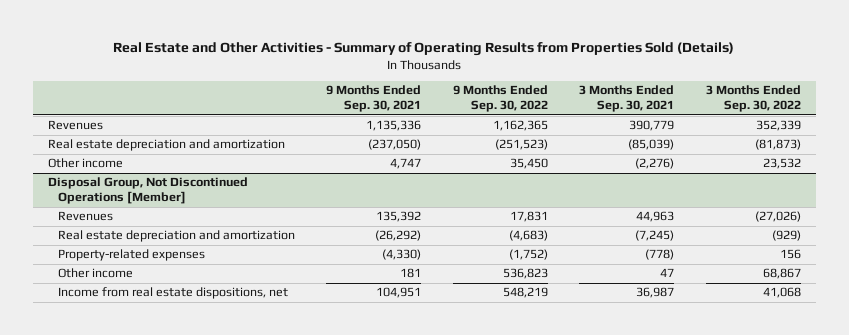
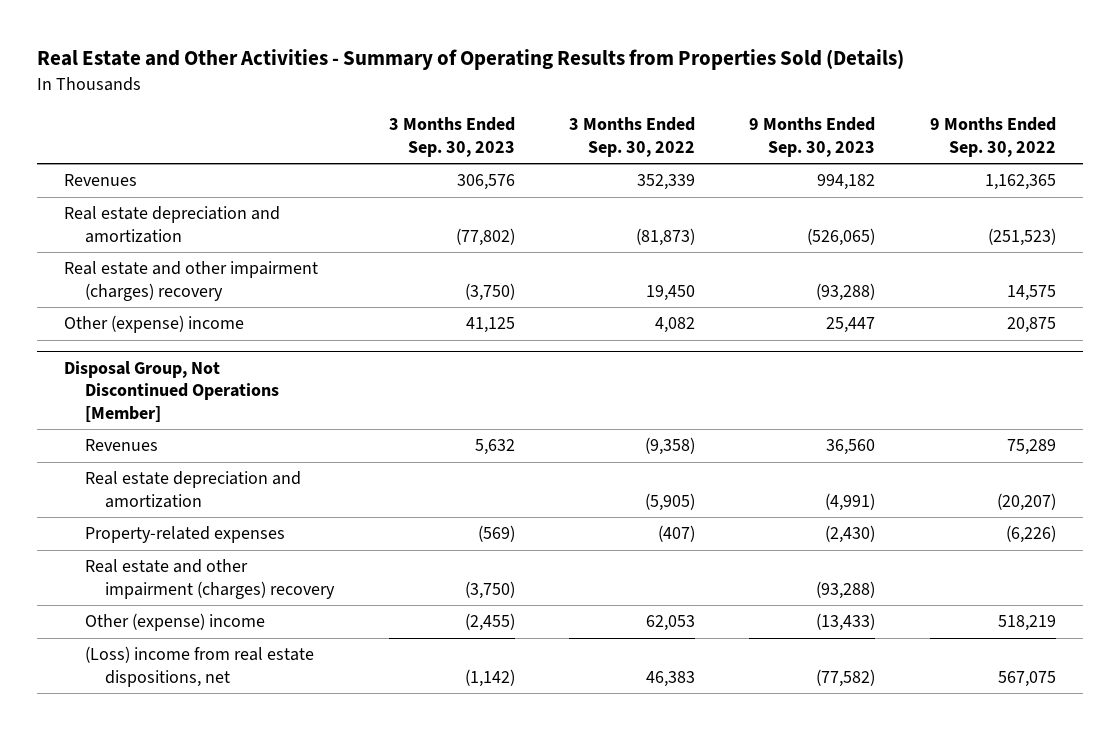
[326,85,422,113] 9 Months Ended Sep. 30, 2021 -> none
[579,85,675,113] 3 Months Ended Sep. 30, 2021 -> none
none -> [388,117,515,157] 3 Months Ended Sep. 30, 2023
none -> [749,117,876,157] 9 Months Ended Sep. 30, 2023
none -> [64,261,319,302] Real estate and other impairment (charges) recovery
[48,158,124,169] Other income -> [64,315,245,334] Other (expense) income
[509,158,548,170] 35,450 -> [1006,317,1056,334] 20,875
[762,158,801,170] 23,532 -> [655,317,696,334] 4,082
[509,211,548,223] 17,831 -> [1006,439,1056,456] 75,289
[754,211,801,223] (27,026) -> [645,437,696,456] (9,358)
[508,230,548,242] (4,683) -> [996,493,1056,512] (20,207)
[771,230,801,242] (929) -> [645,493,696,512] (5,905)
[508,249,548,261] (1,752) -> [1005,525,1056,544] (6,226)
[779,249,801,260] 156 -> [658,525,696,543] (407)
none -> [84,559,336,600] Real estate and other impairment (charges) recovery
[58,268,134,279] Other income -> [84,613,265,632] Other (expense) income
[502,268,548,280] 536,823 -> [997,615,1056,632] 518,219
[762,268,801,280] 68,867 -> [646,615,696,632] 62,053
[58,287,289,300] Income from real estate dispositions, net -> [84,646,314,688] (Loss) income from real estate dispositions, net
[502,287,548,299] 548,219 -> [997,671,1056,688] 567,075
[762,287,801,299] 41,068 -> [646,671,696,688] 46,383

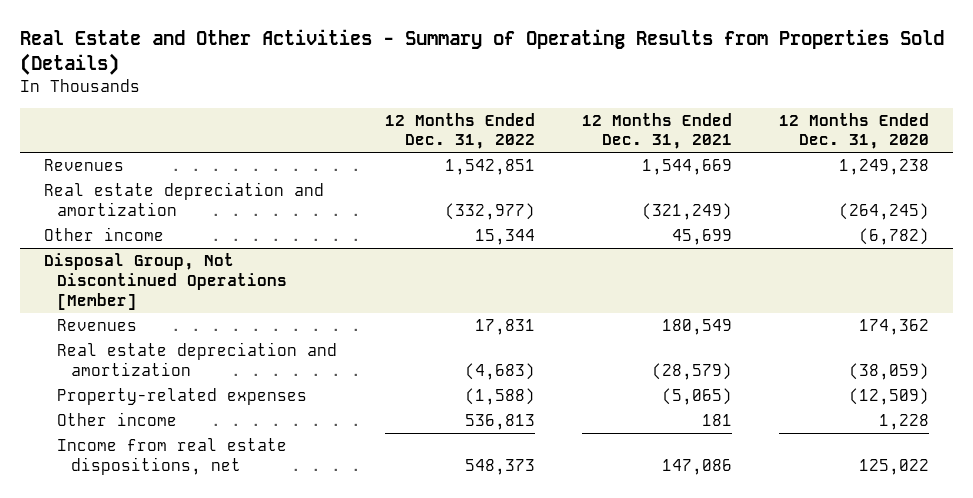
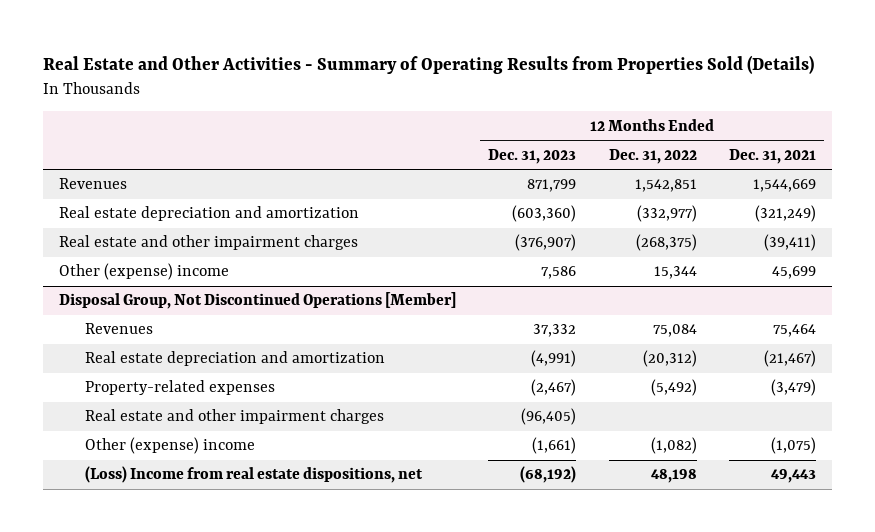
[779,112,930,150] 12 Months Ended Dec. 31, 2020 -> none
none -> [488,148,577,164] Dec. 31, 2023
none -> [59,235,359,251] Real estate and other impairment charges
[43,227,164,242] Other income -> [59,263,230,281] Other (expense) income
[474,319,535,336] 17,831 -> [652,324,697,338] 75,084
[661,319,732,336] 180,549 -> [772,324,816,338] 75,464
[464,362,535,380] (4,683) -> [642,350,697,368] (20,312)
[651,362,732,380] (28,579) -> [763,350,816,368] (21,467)
[464,388,535,406] (1,588) -> [650,379,697,397] (5,492)
[661,388,732,406] (5,065) -> [770,379,816,397] (3,479)
none -> [85,409,385,425] Real estate and other impairment charges
[57,412,178,427] Other income -> [85,437,256,455] Other (expense) income
[464,414,535,431] 536,813 -> [650,437,697,455] (1,082)
[701,414,732,427] 181 -> [770,437,816,455] (1,075)
[57,438,288,475] Income from real estate dispositions, net -> [85,466,424,484] (Loss) Income from real estate dispositions, net
[464,458,535,475] 548,373 -> [650,469,697,484] 48,198
[661,458,732,475] 147,086 -> [770,469,816,484] 49,443

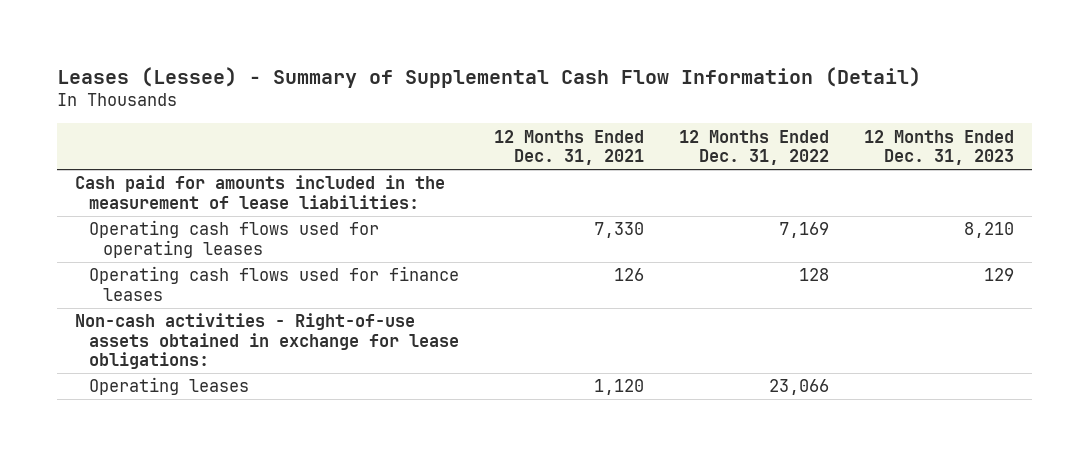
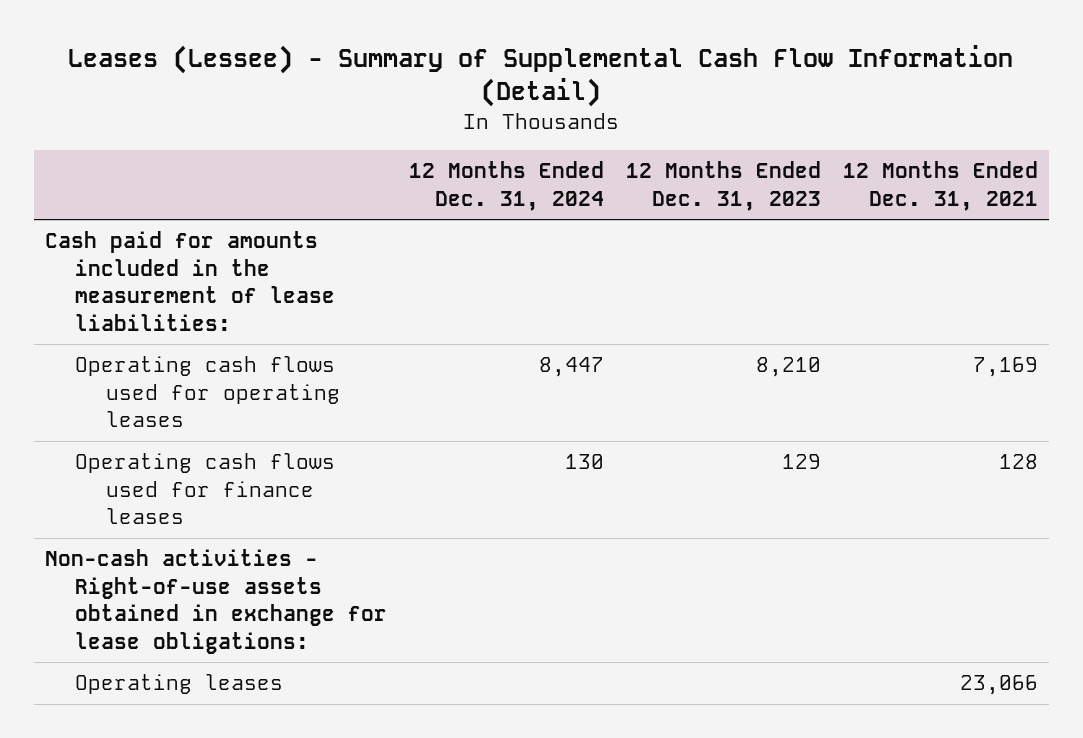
[678,129,829,166] 12 Months Ended Dec. 31, 2022 -> none
none -> [409,161,605,211] 12 Months Ended Dec. 31, 2024
[593,222,644,239] 7,330 -> [972,357,1038,378] 7,169
[613,268,644,282] 126 -> [998,454,1038,470] 128
[593,379,644,396] 1,120 -> [959,675,1038,696] 23,066

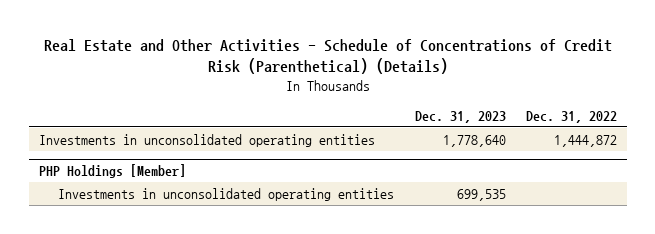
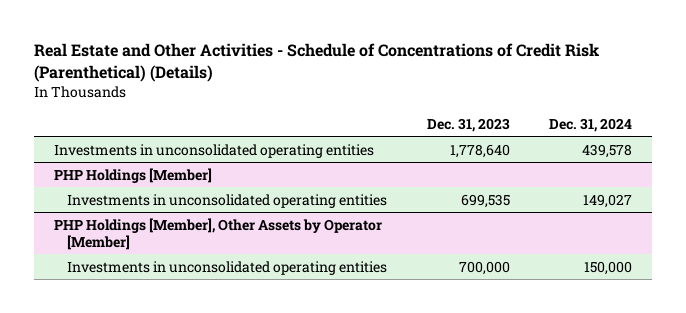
[525,110,617,123] Dec. 31, 2022 -> none
none -> [549,117,633,132] Dec. 31, 2024
none -> [54,217,383,250] PHP Holdings [Member], Other Assets by Operator [Member]
none -> [67,260,388,275] Investments in unconsolidated operating entities

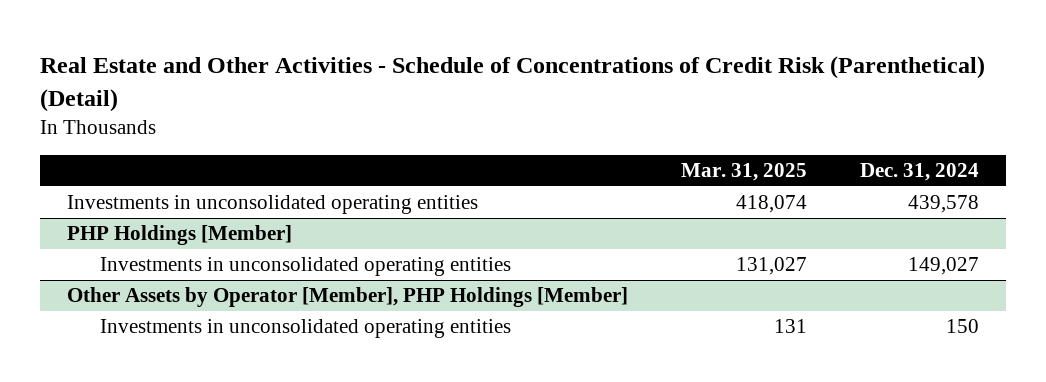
[34,43,600,82] Real Estate and Other Activities - Schedule of Concentrations of Credit Risk (Parenthetical) (Details) -> [40,56,986,112] Real Estate and Other Activities - Schedule of Concentrations of Credit Risk (Parenthetical) (Detail)
[426,117,510,132] Dec. 31, 2023 -> none
none -> [681,163,808,182] Mar. 31, 2025
[54,217,383,250] PHP Holdings [Member], Other Assets by Operator [Member] -> [66,287,628,308] Other Assets by Operator [Member], PHP Holdings [Member]
[584,260,633,275] 150,000 -> [946,319,980,334] 150

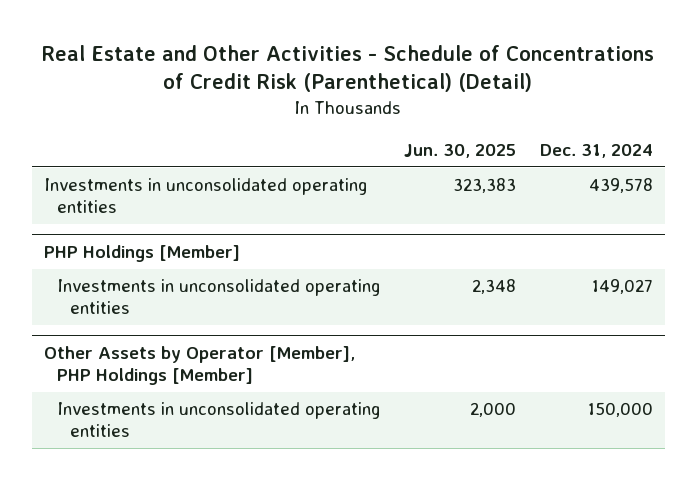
[681,163,808,182] Mar. 31, 2025 -> none
none -> [403,143,516,158] Jun. 30, 2025
[946,319,980,334] 150 -> [586,402,653,418] 150,000

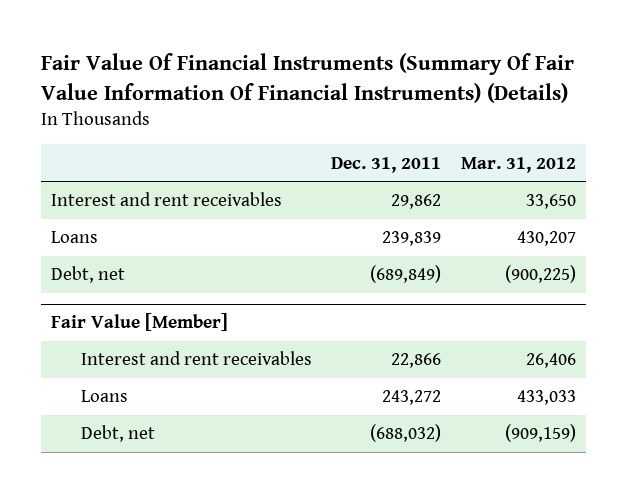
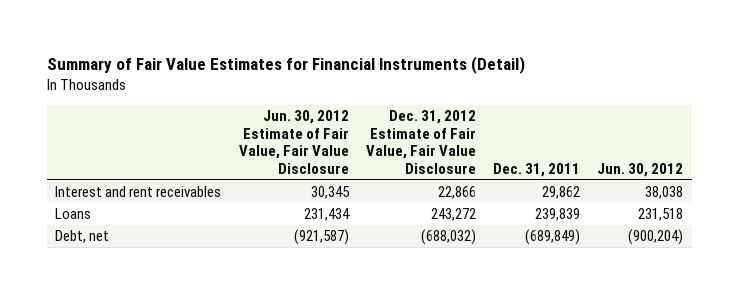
[40,53,574,103] Fair Value Of Financial Instruments (Summary Of Fair Value Information Of Financial Instruments) (Details) -> [46,55,525,74] Summary of Fair Value Estimates for Financial Instruments (Detail)
[461,156,577,173] Mar. 31, 2012 -> none
none -> [238,110,349,175] Jun. 30, 2012 Estimate of Fair Value, Fair Value Disclosure
none -> [365,110,476,175] Dec. 31, 2012 Estimate of Fair Value, Fair Value Disclosure
none -> [597,163,684,178] Jun. 30, 2012
[50,313,228,332] Fair Value [Member] -> none
[80,351,312,366] Interest and rent receivables -> none
[80,390,128,403] Loans -> none
[80,425,155,443] Debt, net -> none

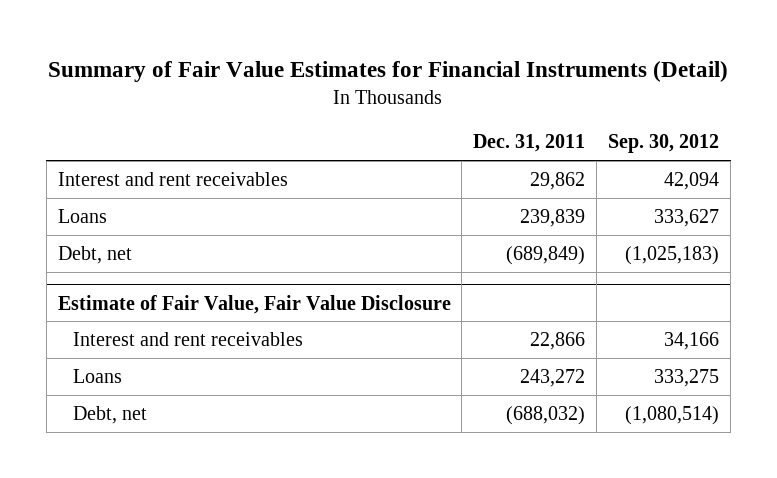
[238,110,349,175] Jun. 30, 2012 Estimate of Fair Value, Fair Value Disclosure -> none
[365,110,476,175] Dec. 31, 2012 Estimate of Fair Value, Fair Value Disclosure -> none
[597,163,684,178] Jun. 30, 2012 -> none
none -> [608,134,720,154] Sep. 30, 2012
none -> [57,294,451,314] Estimate of Fair Value, Fair Value Disclosure
none -> [72,331,303,346] Interest and rent receivables
none -> [72,368,122,383] Loans
none -> [72,405,147,424] Debt, net

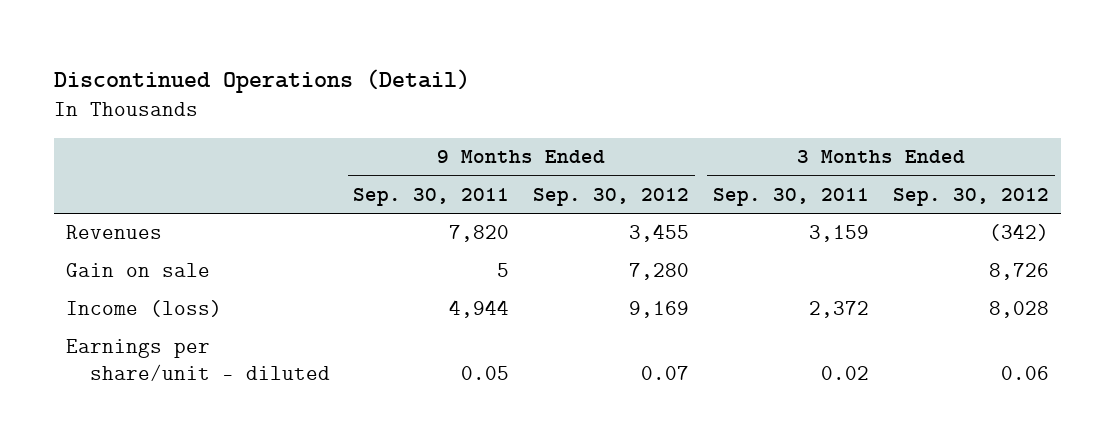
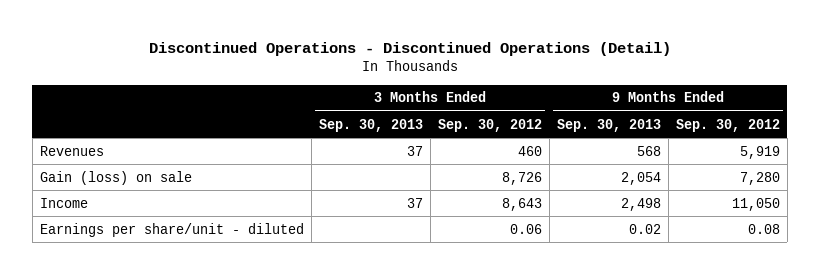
[53,69,470,94] Discontinued Operations (Detail) -> [148,42,671,57] Discontinued Operations - Discontinued Operations (Detail)
[353,187,510,206] Sep. 30, 2011 -> none
[713,187,870,206] Sep. 30, 2011 -> none
none -> [318,118,423,132] Sep. 30, 2013
none -> [556,118,661,132] Sep. 30, 2013
[629,224,690,243] 3,455 -> [739,145,780,159] 5,919
[988,224,1049,242] (342) -> [517,145,542,156] 460
[65,263,210,278] Gain on sale -> [39,170,192,185] Gain (loss) on sale
[65,300,222,318] Income (loss) -> [39,197,88,208] Income
[629,301,690,319] 9,169 -> [731,197,780,211] 11,050
[988,301,1049,319] 8,028 -> [501,197,542,211] 8,643
[641,365,690,380] 0.07 -> [747,223,780,234] 0.08

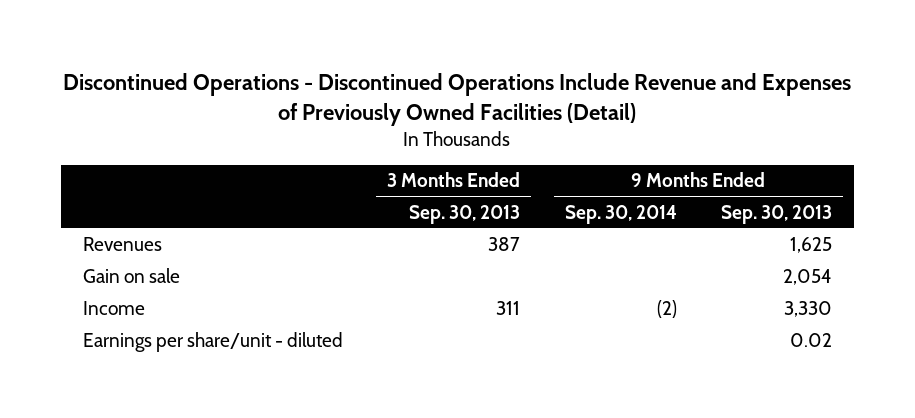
[148,42,671,57] Discontinued Operations - Discontinued Operations (Detail) -> [63,73,852,126] Discontinued Operations - Discontinued Operations Include Revenue and Expenses of Previously Owned Facilities (Detail)
[437,118,542,132] Sep. 30, 2012 -> none
[675,118,780,132] Sep. 30, 2012 -> none
none -> [564,204,677,224] Sep. 30, 2014
[406,145,423,156] 37 -> [488,237,521,252] 387
[636,145,661,156] 568 -> [790,237,833,254] 1,625
[39,170,192,185] Gain (loss) on sale -> [82,268,180,284] Gain on sale
[406,197,423,208] 37 -> [496,301,521,316] 311
[620,197,661,211] 2,498 -> [784,301,833,318] 3,330

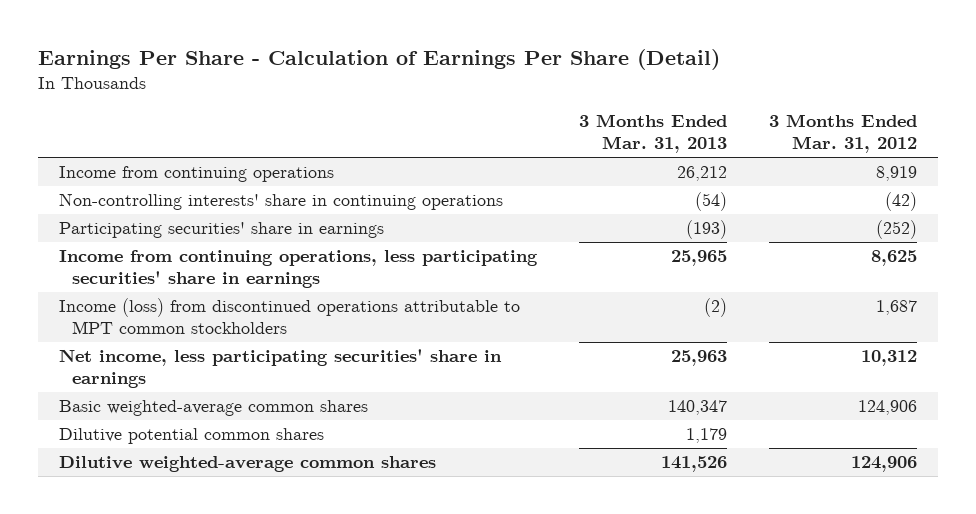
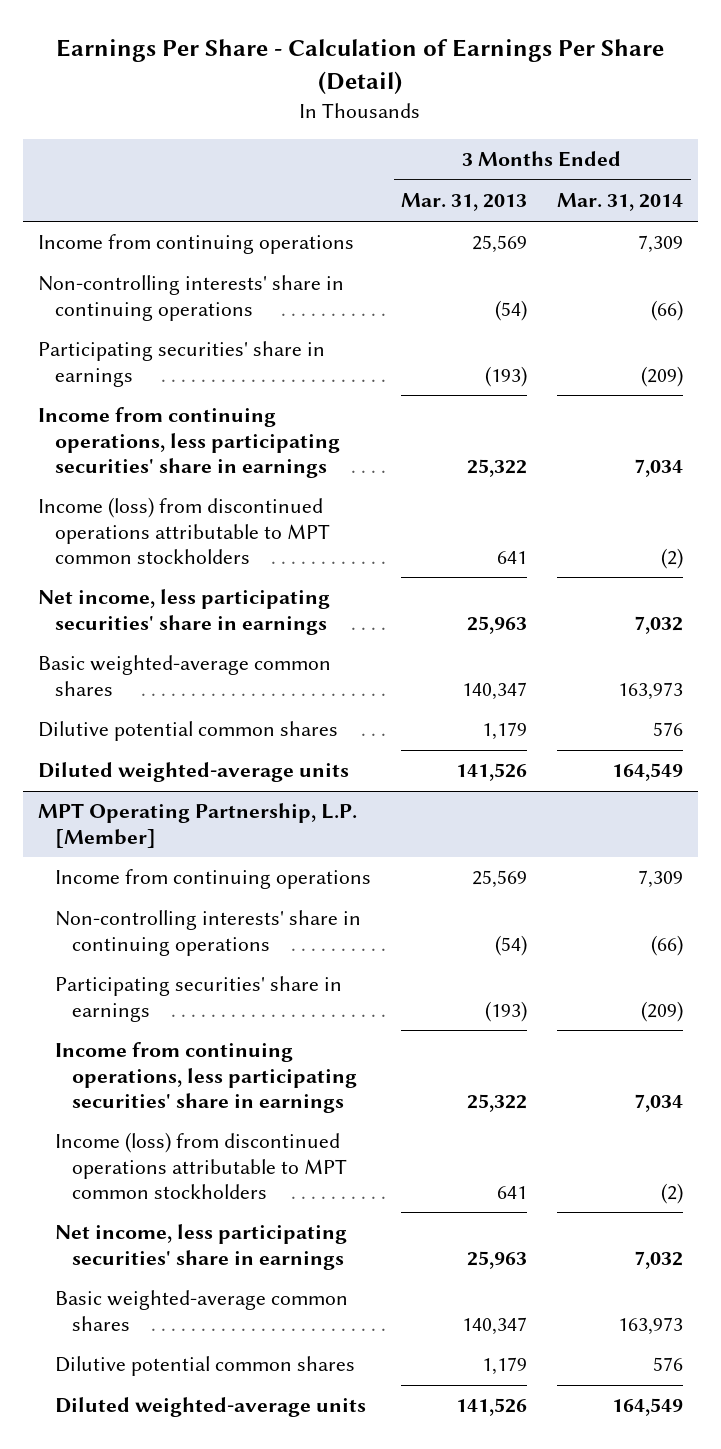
[769,113,918,154] 3 Months Ended Mar. 31, 2012 -> none
none -> [557,193,684,212] Mar. 31, 2014
[676,166,727,182] 26,212 -> [472,235,528,254] 25,569
[670,250,727,267] 25,965 -> [467,458,528,477] 25,322
[703,298,727,318] (2) -> [497,550,528,564] 641
[58,456,436,473] Dilutive weighted-average common shares -> [37,762,349,783] Diluted weighted-average units
none -> [37,803,357,848] MPT Operating Partnership, L.P. [Member]
none -> [55,869,372,890] Income from continuing operations
none -> [55,910,362,956] Non-controlling interests' share in continuing operations
none -> [55,976,343,1022] Participating securities' share in earnings
none -> [55,1042,358,1113] Income from continuing operations, less participating securities' share in earnings
none -> [55,1132,348,1199] Income (loss) from discontinued operations attributable to MPT common stockholders
none -> [55,1224,348,1270] Net income, less participating securities' share in earnings
none -> [55,1290,349,1331] Basic weighted-average common shares
none -> [55,1356,356,1377] Dilutive potential common shares
none -> [55,1397,367,1418] Diluted weighted-average units

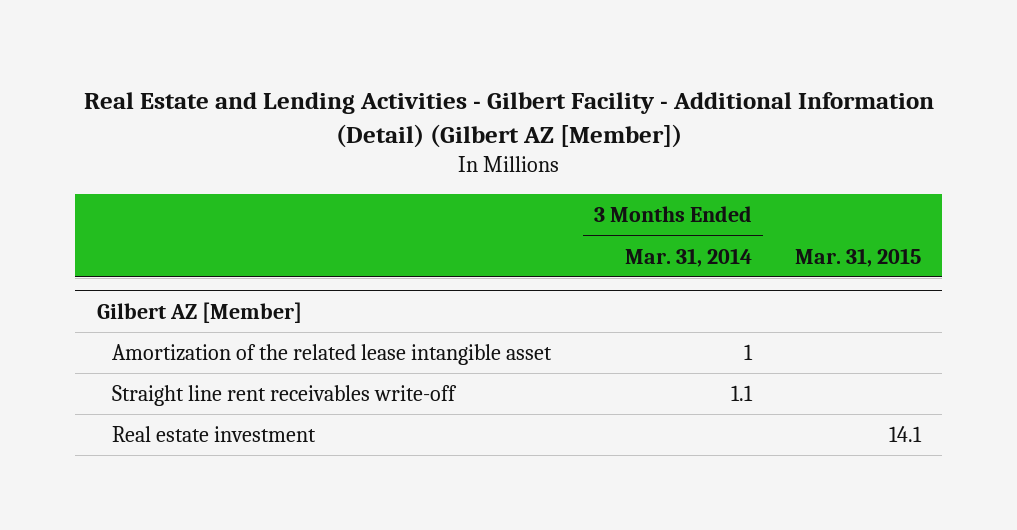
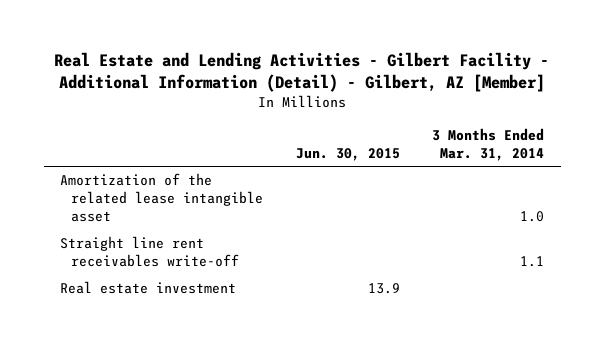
[83,91,934,148] Real Estate and Lending Activities - Gilbert Facility - Additional Information (Detail) (Gilbert AZ [Member]) -> [54,51,550,92] Real Estate and Lending Activities - Gilbert Facility - Additional Information (Detail) - Gilbert, AZ [Member]
[794,247,921,267] Mar. 31, 2015 -> none
none -> [295,147,400,161] Jun. 30, 2015
[96,301,302,323] Gilbert AZ [Member] -> none
[743,344,753,361] 1 -> [520,211,545,223] 1.0

